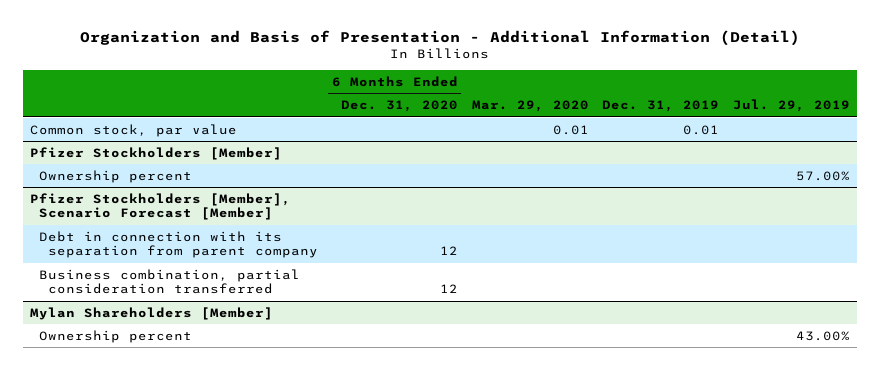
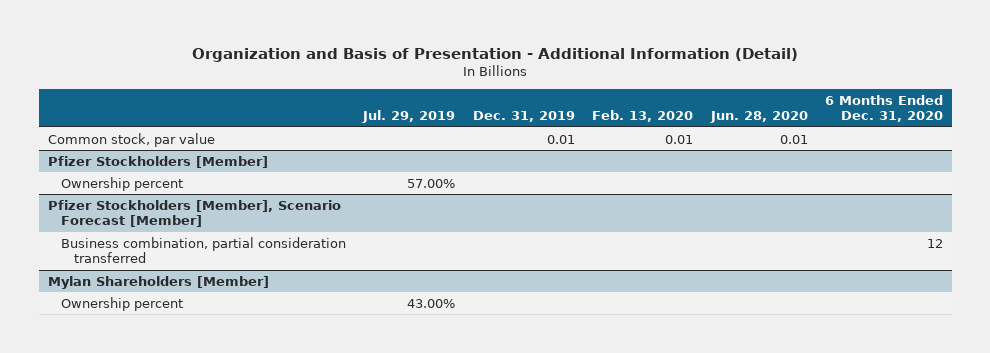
[471,100,589,113] Mar. 29, 2020 -> none
none -> [592,110,694,123] Feb. 13, 2020
none -> [709,111,808,124] Jun. 28, 2020
[38,230,318,259] Debt in connection with its separation from parent company -> none

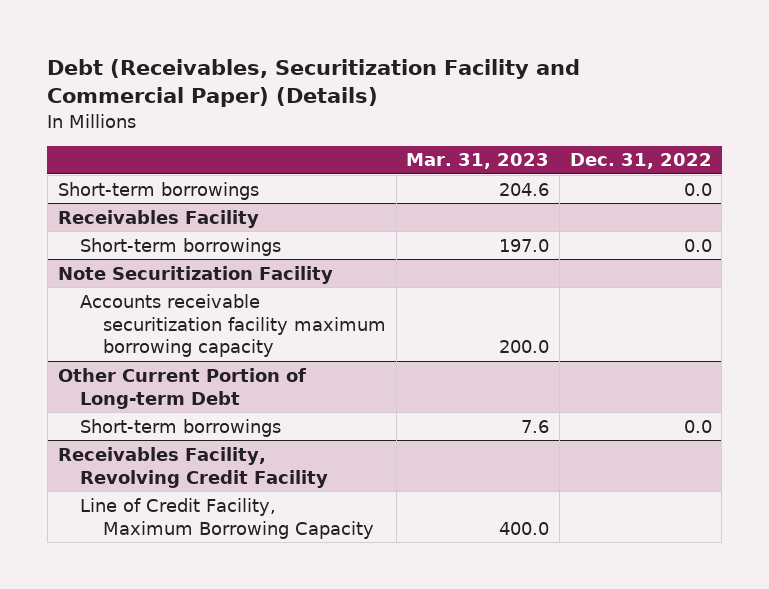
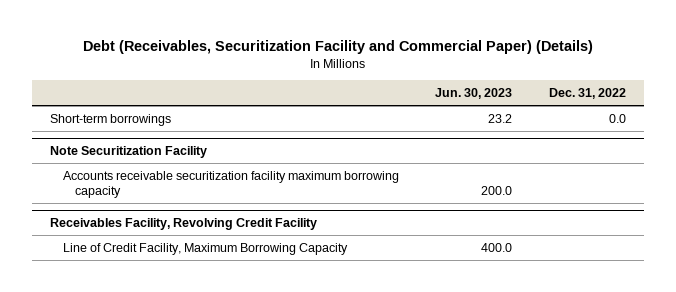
[406,153,550,170] Mar. 31, 2023 -> none
none -> [435,88,513,100] Jun. 30, 2023
[57,209,259,228] Receivables Facility -> none
[80,237,282,256] Short-term borrowings -> none
[57,367,306,409] Other Current Portion of Long-term Debt -> none
[80,418,282,437] Short-term borrowings -> none

